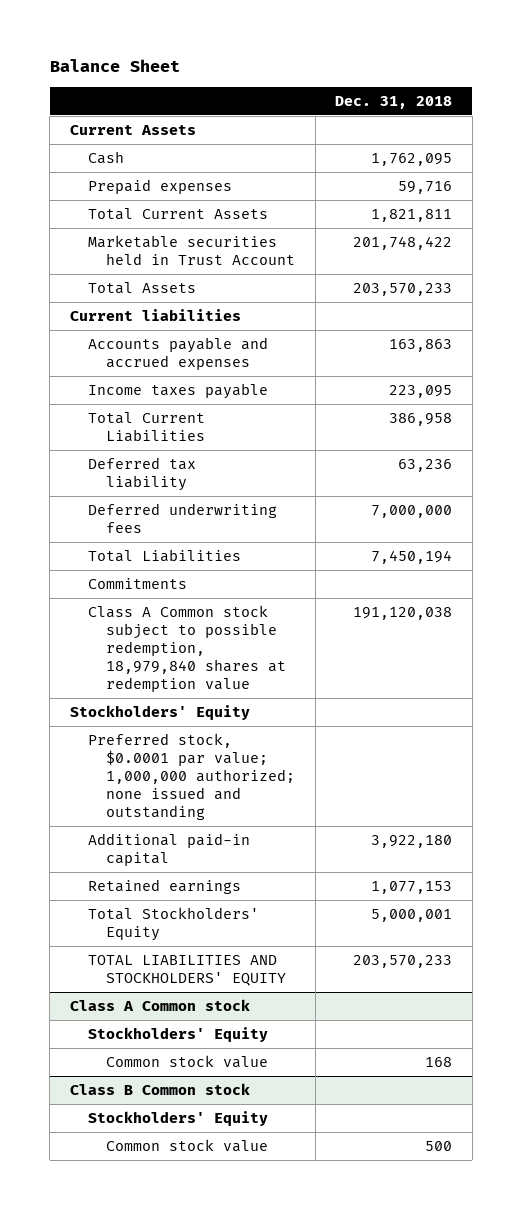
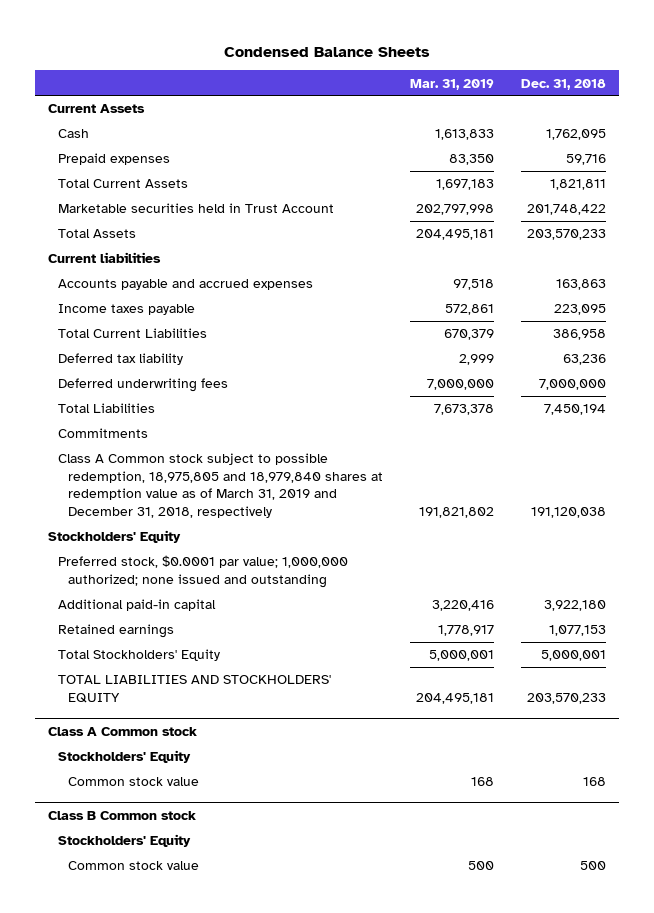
[49,59,180,73] Balance Sheet -> [223,46,430,57] Condensed Balance Sheets
none -> [409,78,494,90] Mar. 31, 2019
[87,605,286,692] Class A Common stock subject to possible redemption, 18,979,840 shares at redemption value -> [58,453,384,518] Class A Common stock subject to possible redemption, 18,975,805 and 18,979,840 shares at redemption value as of March 31, 2019 and December 31, 2018, respectively

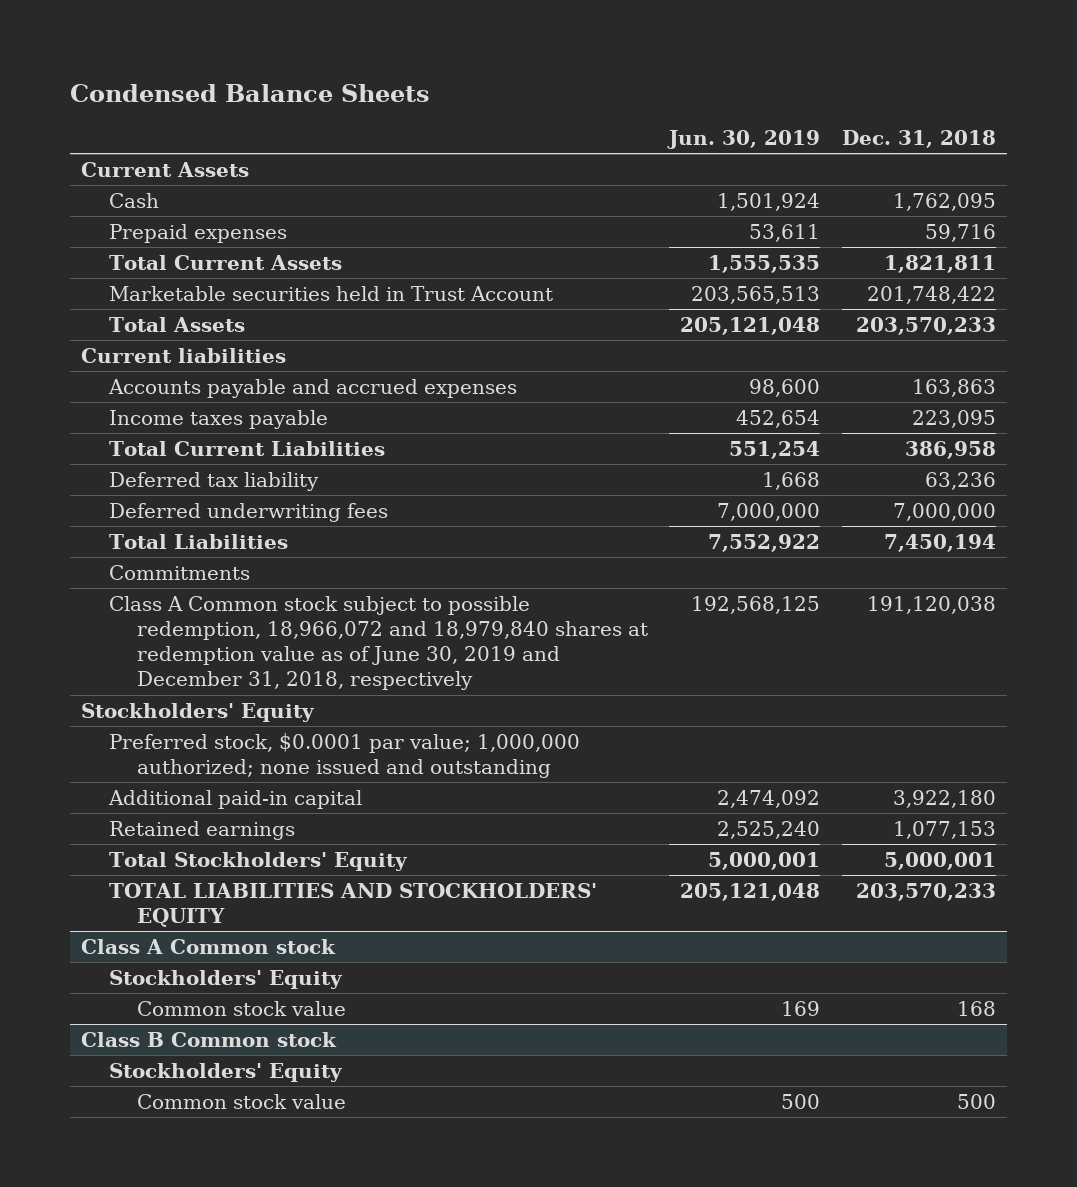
[409,78,494,90] Mar. 31, 2019 -> none
none -> [667,130,821,150] Jun. 30, 2019
[58,453,384,518] Class A Common stock subject to possible redemption, 18,975,805 and 18,979,840 shares at redemption value as of March 31, 2019 and December 31, 2018, respectively -> [108,596,648,691] Class A Common stock subject to possible redemption, 18,966,072 and 18,979,840 shares at redemption value as of June 30, 2019 and December 31, 2018, respectively

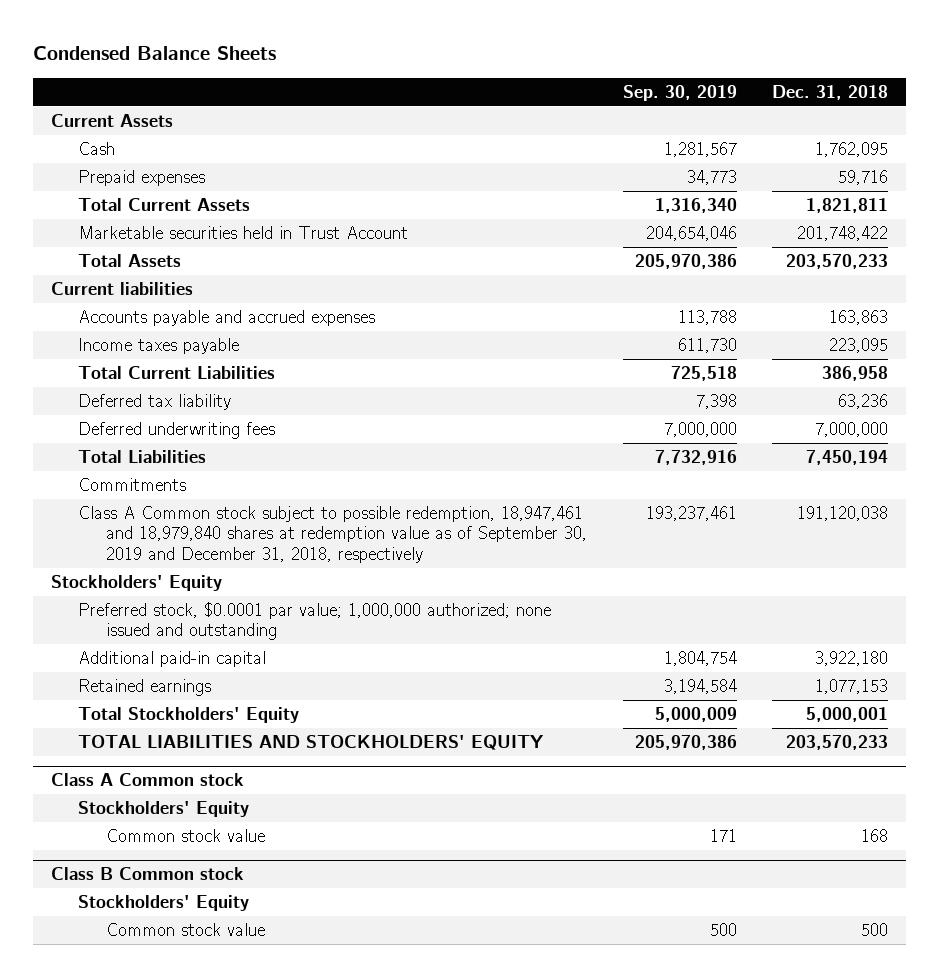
[667,130,821,150] Jun. 30, 2019 -> none
none -> [622,84,737,101] Sep. 30, 2019
[108,596,648,691] Class A Common stock subject to possible redemption, 18,966,072 and 18,979,840 shares at redemption value as of June 30, 2019 and December 31, 2018, respectively -> [78,505,587,563] Class A Common stock subject to possible redemption, 18,947,461 and 18,979,840 shares at redemption value as of September 30, 2019 and December 31, 2018, respectively

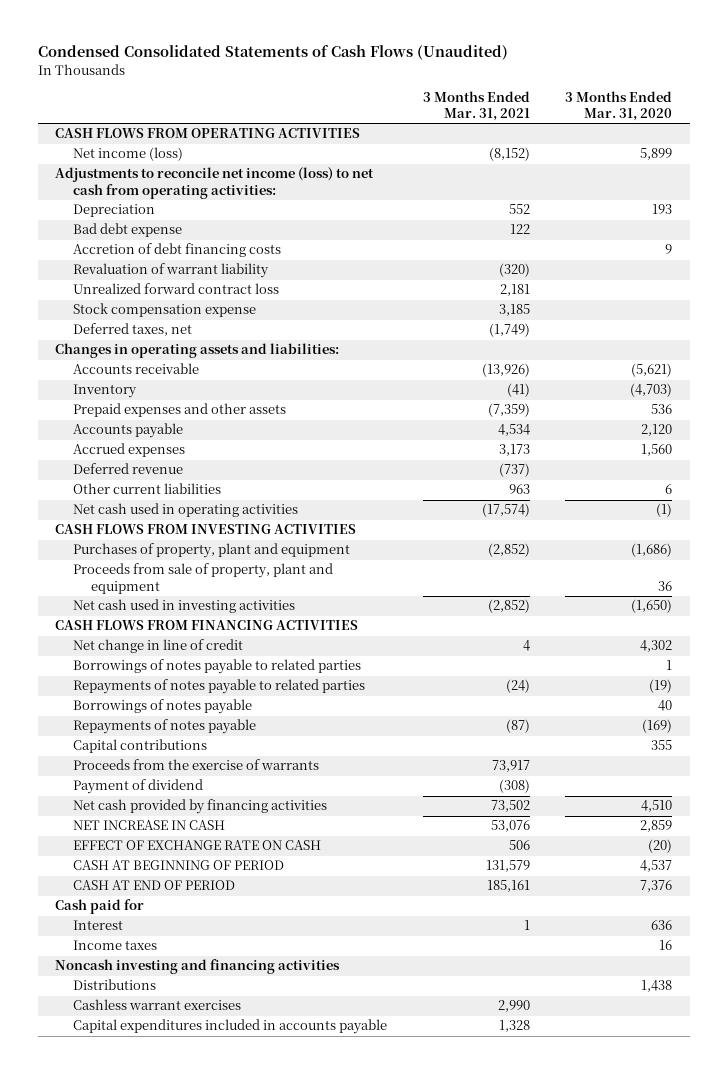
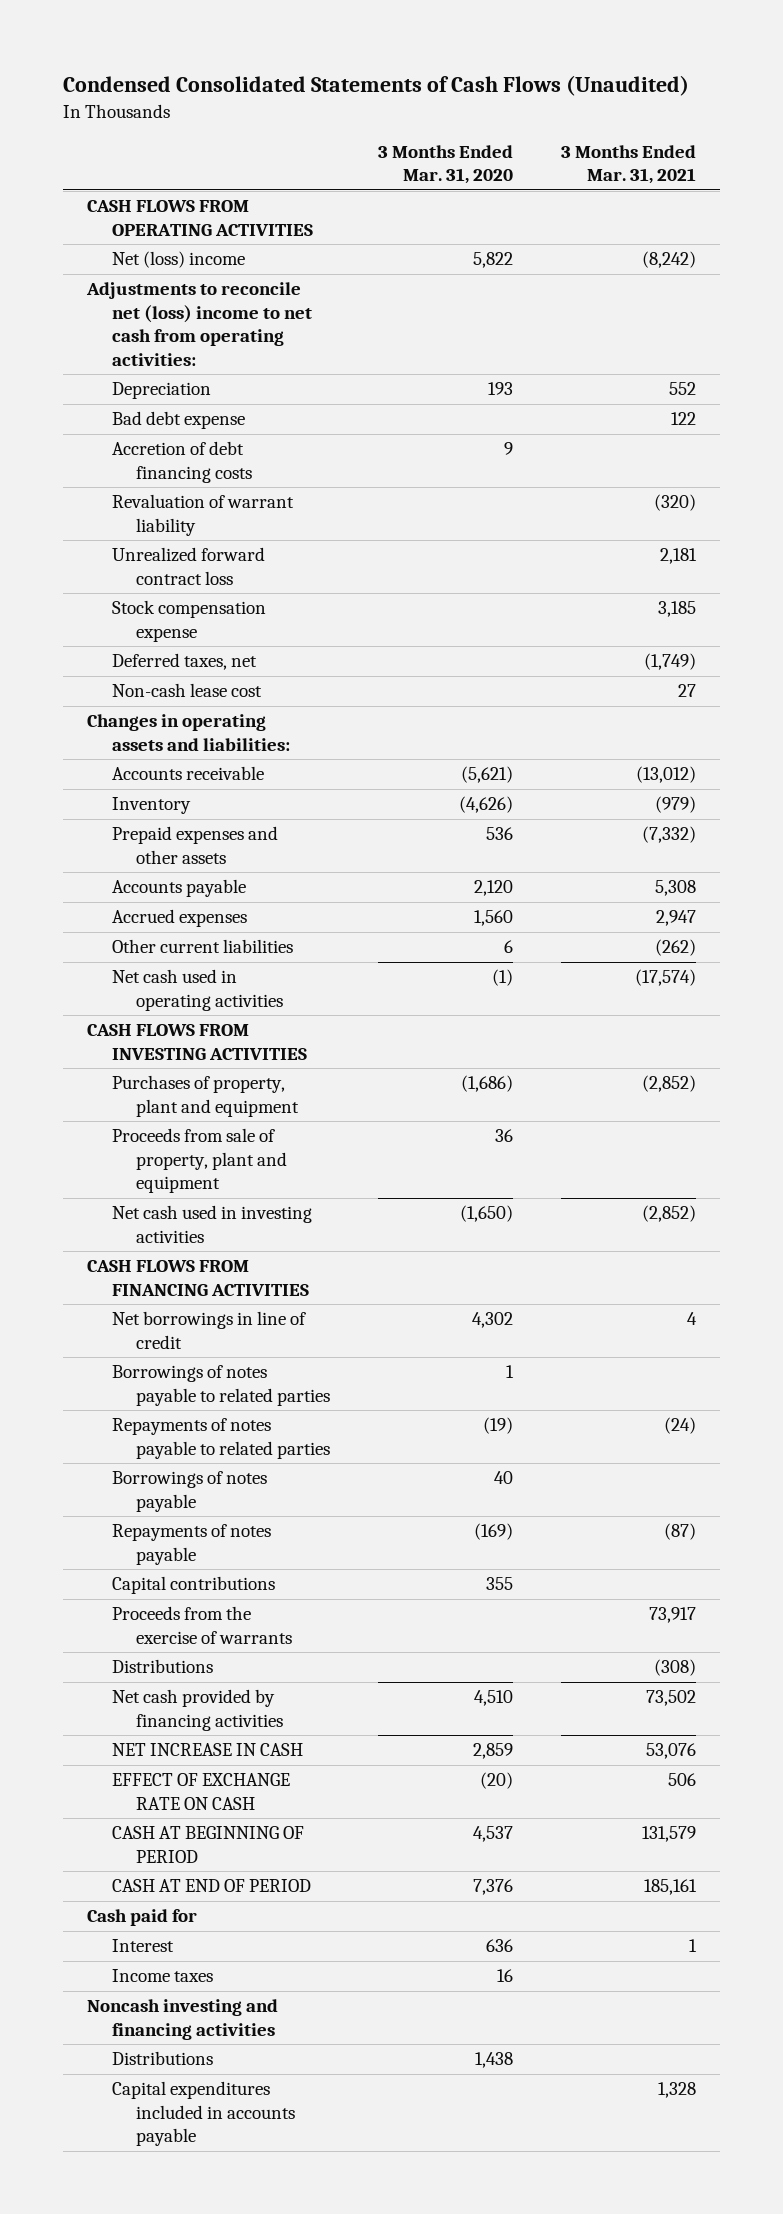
[73,147,184,162] Net income (loss) -> [111,251,245,269] Net (loss) income
[488,147,530,162] (8,152) -> [641,251,696,269] (8,242)
[640,148,673,161] 5,899 -> [472,252,513,269] 5,822
[55,167,375,199] Adjustments to reconcile net income (loss) to net cash from operating activities: -> [86,282,312,366] Adjustments to reconcile net (loss) income to net cash from operating activities:
none -> [111,683,262,698] Non-cash lease cost
[73,463,184,475] Deferred revenue -> none
[481,363,530,378] (13,926) -> [635,766,696,784] (13,012)
[506,383,530,398] (41) -> [654,796,696,814] (979)
[630,383,673,398] (4,703) -> [458,796,513,814] (4,626)
[487,403,530,418] (7,359) -> [641,826,696,844] (7,332)
[497,424,530,437] 4,534 -> [654,880,696,897] 5,308
[498,444,530,457] 3,173 -> [655,910,696,927] 2,947
[508,484,530,495] 963 -> [654,939,696,957] (262)
[73,639,244,654] Net change in line of credit -> [111,1311,306,1349] Net borrowings in line of credit
[73,779,204,795] Payment of dividend -> [111,1659,213,1674] Distributions
[73,999,242,1011] Cashless warrant exercises -> none

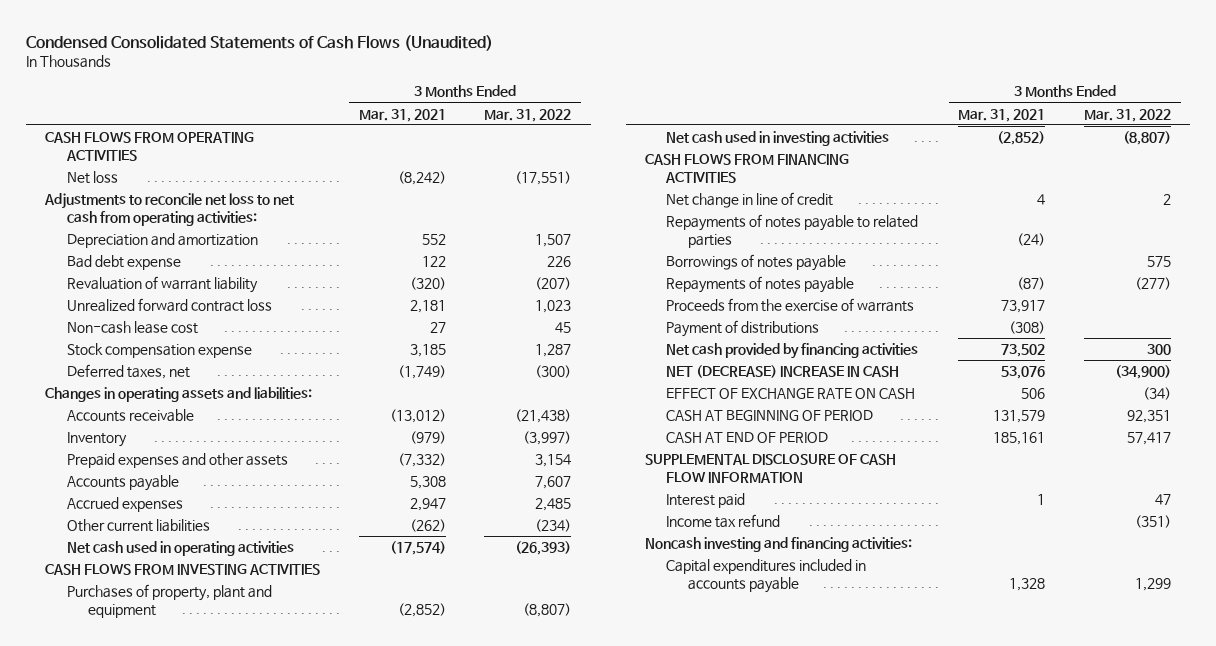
[377,144,513,185] 3 Months Ended Mar. 31, 2020 -> none
none -> [484,108,572,122] Mar. 31, 2022
[111,251,245,269] Net (loss) income -> [66,171,118,185] Net loss
[86,282,312,366] Adjustments to reconcile net (loss) income to net cash from operating activities: -> [44,193,295,226] Adjustments to reconcile net loss to net cash from operating activities:
[111,382,211,400] Depreciation -> [66,233,258,249] Depreciation and amortization
[111,441,252,483] Accretion of debt financing costs -> none
[111,683,262,698] Non-cash lease cost -> [66,321,198,335] Non-cash lease cost
[111,1128,287,1194] Proceeds from sale of property, plant and equipment -> none
[111,1365,330,1406] Borrowings of notes payable to related parties -> none
[111,1311,306,1349] Net borrowings in line of credit -> [666,192,834,209] Net change in line of credit
[111,1576,275,1595] Capital contributions -> none
[111,1659,213,1674] Distributions -> [666,320,820,338] Payment of distributions
[111,1743,303,1757] NET INCREASE IN CASH -> [666,365,900,379] NET (DECREASE) INCREASE IN CASH
[87,1909,198,1927] Cash paid for -> none
[111,2051,213,2066] Distributions -> none
none -> [644,454,896,483] SUPPLEMENTAL DISCLOSURE OF CASH FLOW INFORMATION
[111,1939,174,1953] Interest -> [666,493,746,509] Interest paid
[111,1969,213,1983] Income taxes -> [666,514,781,529] Income tax refund
[87,1999,279,2040] Noncash investing and financing activities -> [644,537,912,553] Noncash investing and financing activities:

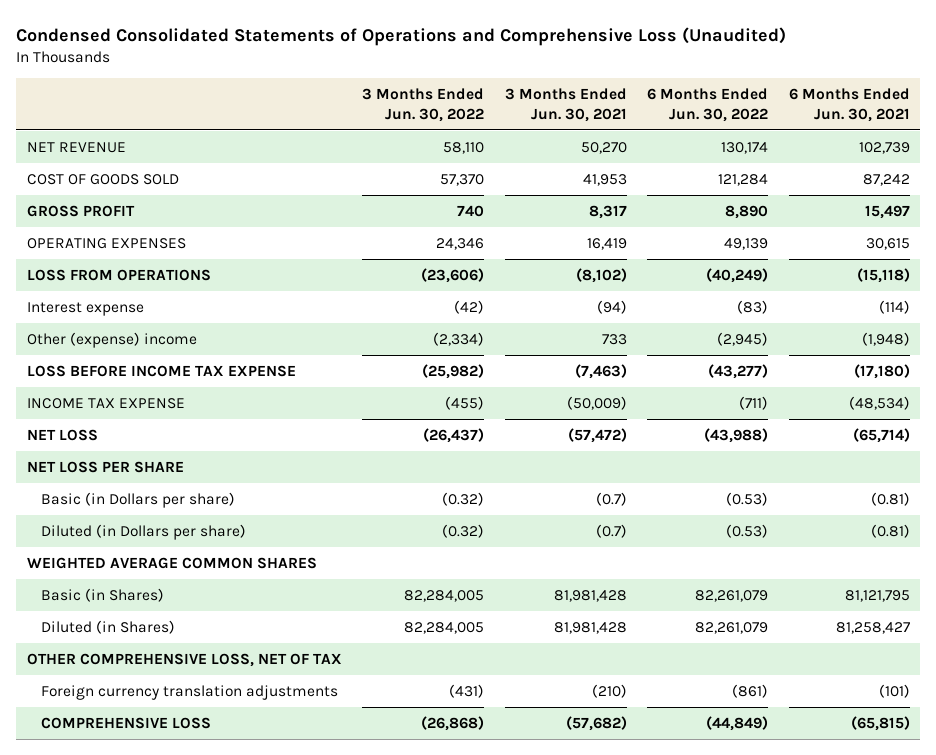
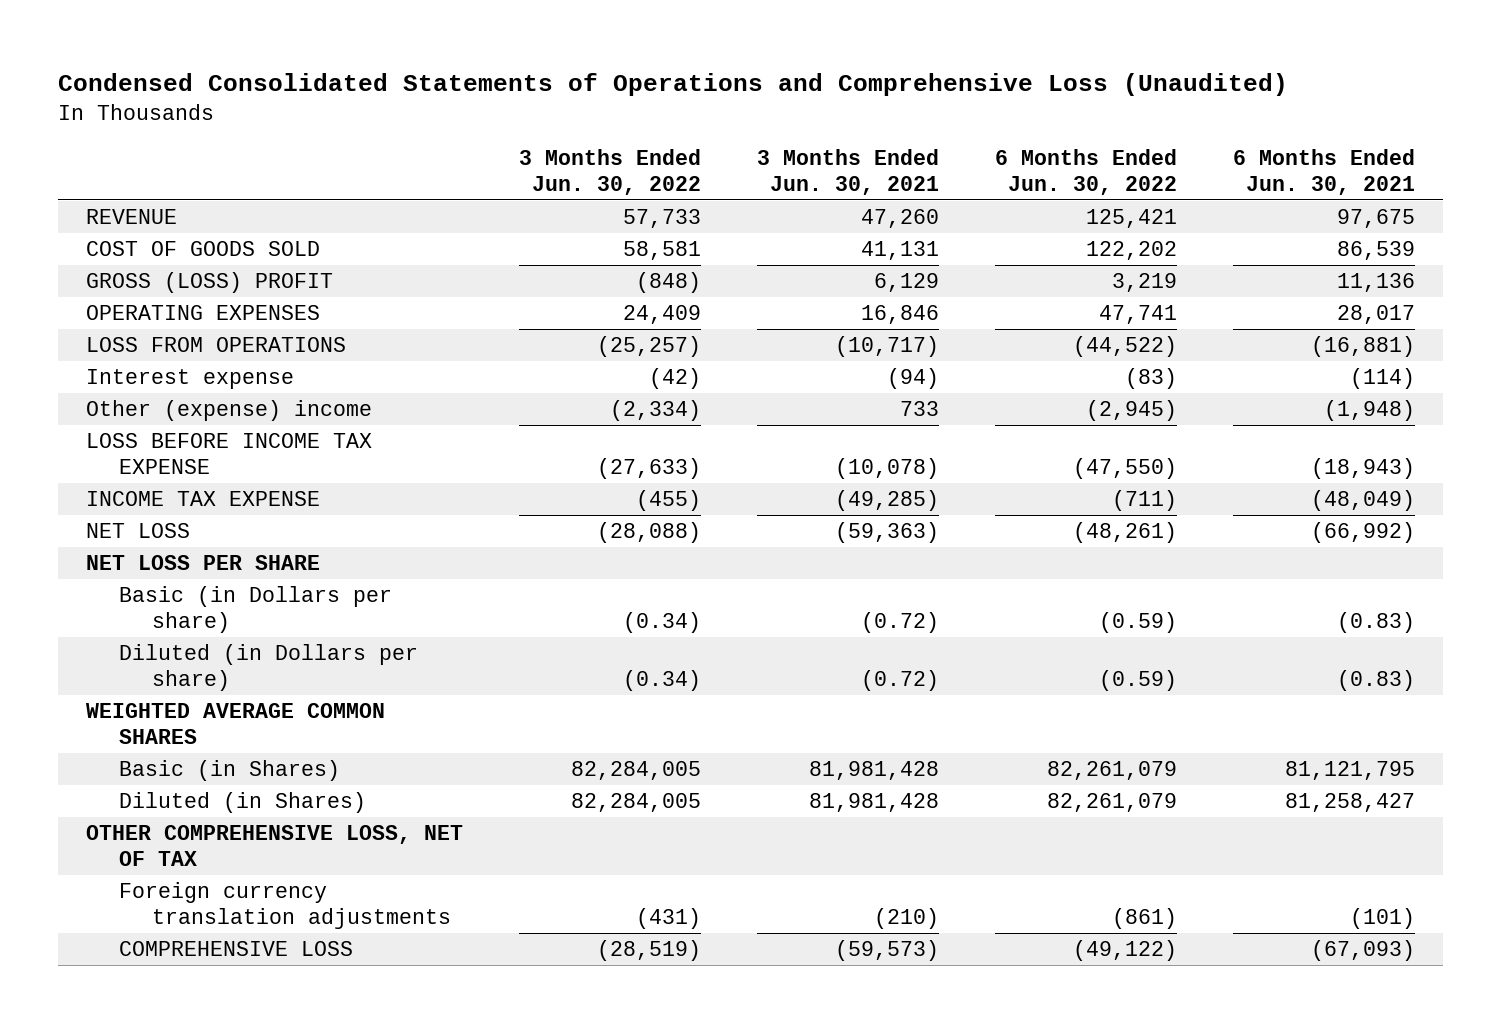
[26,142,126,154] NET REVENUE -> [85,209,177,225] REVENUE
[443,142,485,155] 58,110 -> [623,209,702,229] 57,733
[580,142,627,155] 50,270 -> [861,209,940,229] 47,260
[721,142,769,155] 130,174 -> [1086,209,1178,229] 125,421
[858,142,910,155] 102,739 -> [1337,209,1416,229] 97,675
[440,174,485,187] 57,370 -> [623,241,702,261] 58,581
[582,174,627,187] 41,953 -> [861,241,940,261] 41,131
[718,174,769,187] 121,284 -> [1086,241,1178,261] 122,202
[862,174,910,187] 87,242 -> [1337,241,1416,261] 86,539
[26,205,135,218] GROSS PROFIT -> [85,272,333,294] GROSS (LOSS) PROFIT
[457,205,485,218] 740 -> [636,272,702,294] (848)
[588,205,627,220] 8,317 -> [874,273,940,293] 6,129
[725,205,769,220] 8,890 -> [1112,273,1178,293] 3,219
[864,205,910,220] 15,497 -> [1337,273,1416,293] 11,136
[436,238,485,251] 24,346 -> [623,305,702,325] 24,409
[586,238,627,251] 16,419 -> [861,305,940,325] 16,846
[724,238,769,251] 49,139 -> [1099,305,1178,325] 47,741
[865,238,910,251] 30,615 -> [1337,305,1416,325] 28,017
[421,268,485,284] (23,606) -> [597,336,702,358] (25,257)
[575,268,627,284] (8,102) -> [835,336,940,358] (10,717)
[706,268,769,284] (40,249) -> [1073,336,1178,358] (44,522)
[856,268,910,284] (15,118) -> [1311,336,1416,358] (16,881)
[422,364,485,380] (25,982) -> [597,458,702,480] (27,633)
[574,364,627,380] (7,463) -> [835,458,940,480] (10,078)
[708,364,769,380] (43,277) -> [1073,458,1178,480] (47,550)
[853,364,910,380] (17,180) -> [1311,458,1416,480] (18,943)
[566,396,627,411] (50,009) -> [835,490,940,512] (49,285)
[848,396,910,411] (48,534) -> [1311,490,1416,512] (48,049)
[423,428,485,444] (26,437) -> [597,522,702,544] (28,088)
[567,428,627,444] (57,472) -> [835,522,940,544] (59,363)
[704,428,769,444] (43,988) -> [1073,522,1178,544] (48,261)
[852,428,910,444] (65,714) -> [1311,522,1416,544] (66,992)
[442,492,485,507] (0.32) -> [623,612,702,634] (0.34)
[595,492,627,507] (0.7) -> [861,612,940,634] (0.72)
[726,492,769,507] (0.53) -> [1099,612,1178,634] (0.59)
[870,492,910,507] (0.81) -> [1337,612,1416,634] (0.83)
[442,524,485,539] (0.32) -> [623,670,702,692] (0.34)
[595,524,627,539] (0.7) -> [861,670,940,692] (0.72)
[726,524,769,539] (0.53) -> [1099,670,1178,692] (0.59)
[870,524,910,539] (0.81) -> [1337,670,1416,692] (0.83)
[421,716,485,732] (26,868) -> [597,940,702,962] (28,519)
[565,716,627,732] (57,682) -> [835,940,940,962] (59,573)
[706,716,769,732] (44,849) -> [1073,940,1178,962] (49,122)
[850,716,910,732] (65,815) -> [1311,940,1416,962] (67,093)

